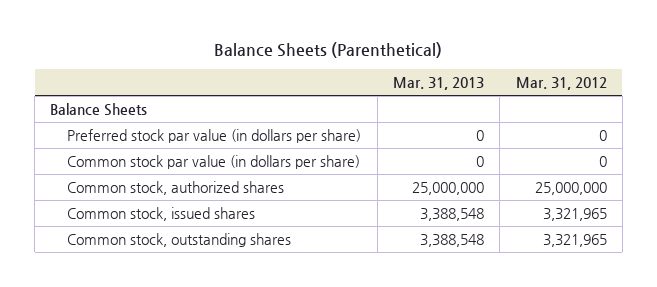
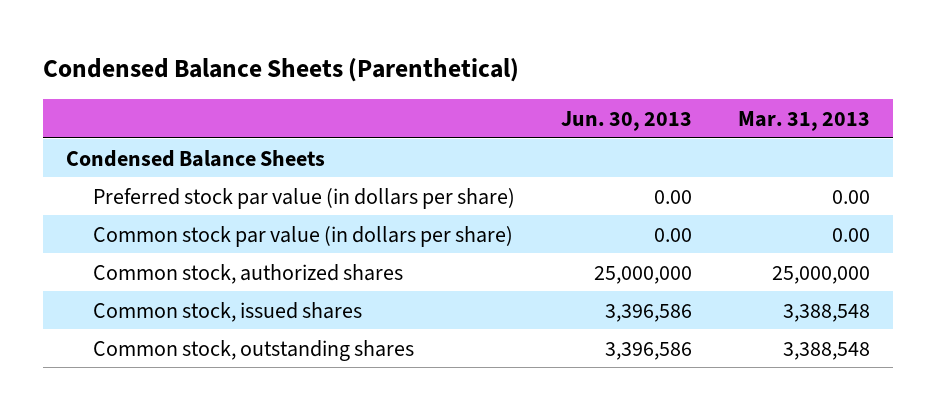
[214,42,443,59] Balance Sheets (Parenthetical) -> [42,58,519,83] Condensed Balance Sheets (Parenthetical)
[515,76,607,90] Mar. 31, 2012 -> none
none -> [560,110,692,131] Jun. 30, 2013
[50,102,148,116] Balance Sheets -> [65,149,325,167] Condensed Balance Sheets
[476,129,485,141] 0 -> [831,189,870,204] 0.00
[476,155,485,167] 0 -> [831,227,870,242] 0.00

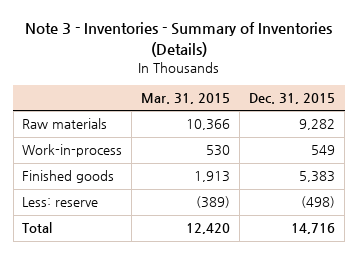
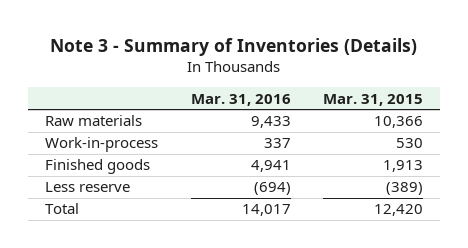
[24,22,332,57] Note 3 - Inventories - Summary of Inventories (Details) -> [50,37,418,56] Note 3 - Summary of Inventories (Details)
[249,93,336,105] Dec. 31, 2015 -> none
none -> [190,93,291,106] Mar. 31, 2016
[22,197,99,208] Less: reserve -> [44,182,130,193] Less reserve

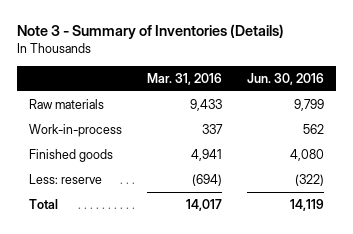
[323,93,424,106] Mar. 31, 2015 -> none
none -> [246,72,324,85] Jun. 30, 2016
[44,182,130,193] Less reserve -> [29,174,103,185] Less: reserve

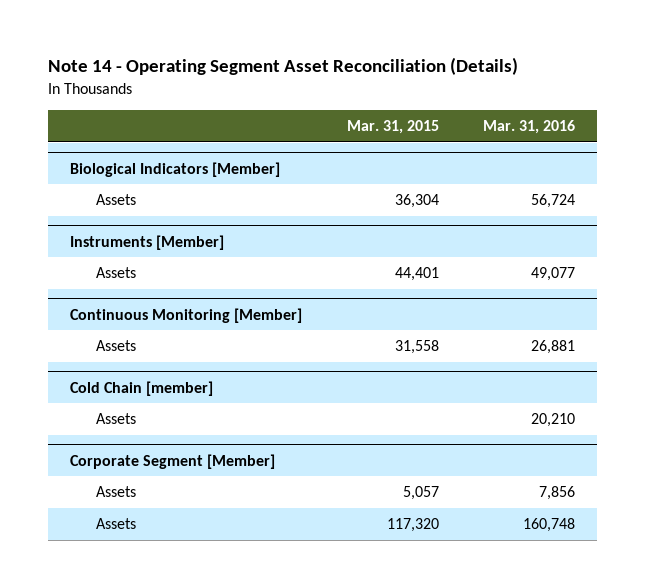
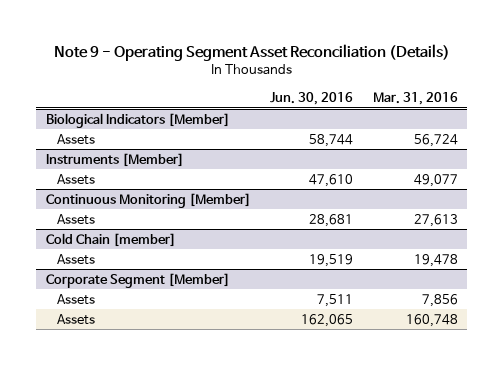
[47,57,518,76] Note 14 - Operating Segment Asset Reconciliation (Details) -> [53,43,450,61] Note 9 - Operating Segment Asset Reconciliation (Details)
[346,120,439,135] Mar. 31, 2015 -> none
none -> [270,92,354,106] Jun. 30, 2016
[531,340,576,355] 26,881 -> [413,213,458,227] 27,613
[531,413,576,428] 20,210 -> [413,253,458,267] 19,478

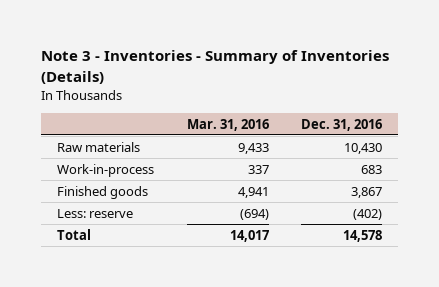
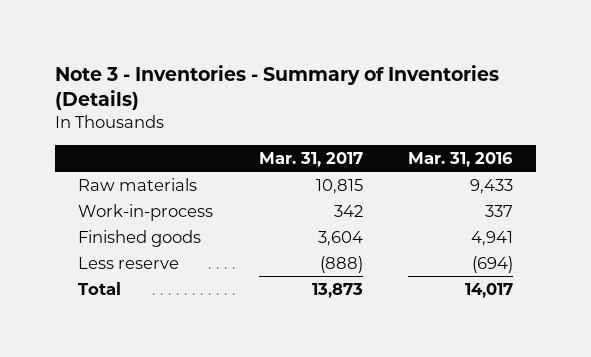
[301,118,383,131] Dec. 31, 2016 -> none
none -> [258,151,363,167] Mar. 31, 2017
[57,208,134,218] Less: reserve -> [78,256,180,269] Less reserve

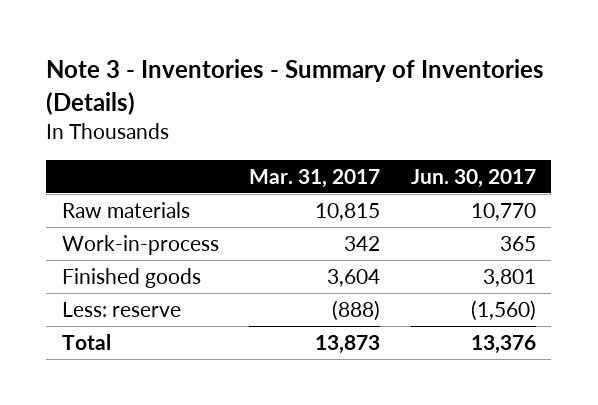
[408,151,514,167] Mar. 31, 2016 -> none
none -> [410,168,536,188] Jun. 30, 2017
[78,256,180,269] Less reserve -> [61,302,181,318] Less: reserve

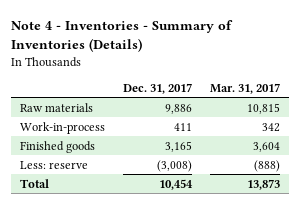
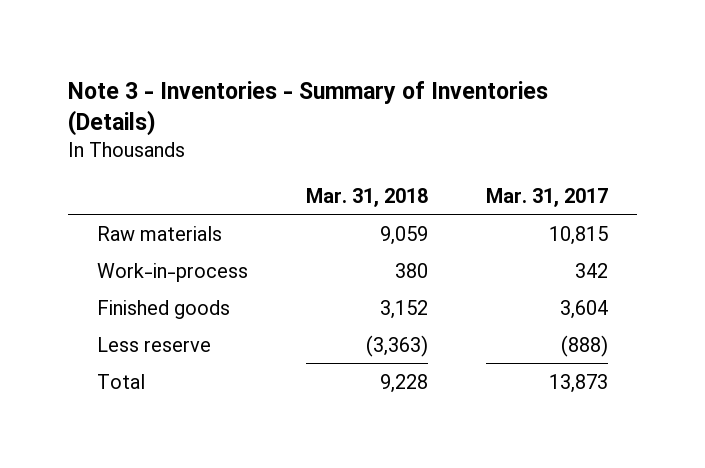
[10,19,233,53] Note 4 - Inventories - Summary of Inventories (Details) -> [68,81,549,137] Note 3 - Inventories - Summary of Inventories (Details)
[122,82,192,94] Dec. 31, 2017 -> none
none -> [306,187,429,207] Mar. 31, 2018
[19,160,88,169] Less: reserve -> [97,336,212,352] Less reserve

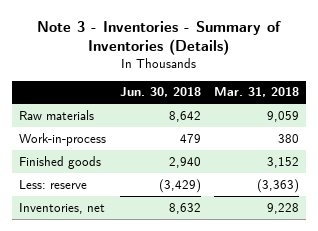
[485,187,608,207] Mar. 31, 2017 -> none
none -> [119,87,201,98] Jun. 30, 2018
[97,336,212,352] Less reserve -> [18,179,87,189] Less: reserve
[97,373,146,389] Total -> [18,202,105,214] Inventories, net

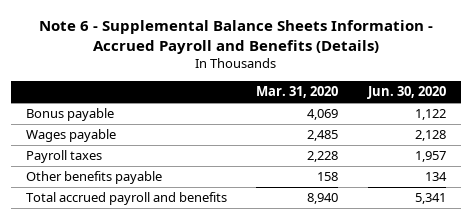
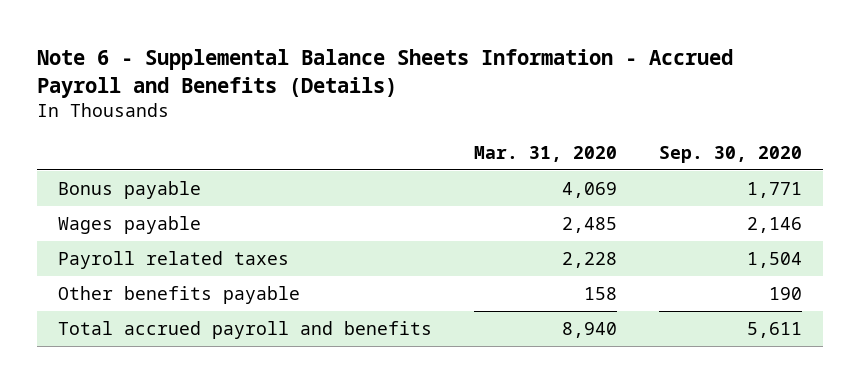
[367,86,447,100] Jun. 30, 2020 -> none
none -> [659,145,803,163] Sep. 30, 2020
[25,150,102,164] Payroll taxes -> [58,250,290,269] Payroll related taxes

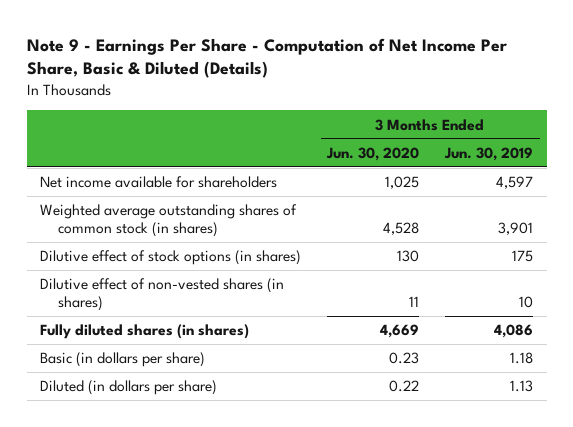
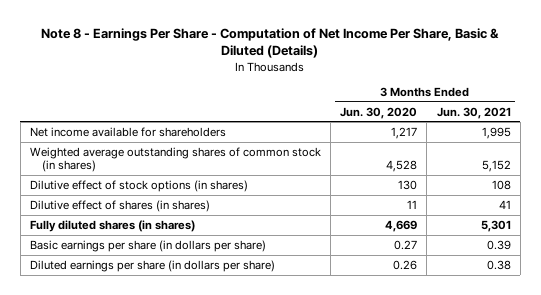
[26,37,507,79] Note 9 - Earnings Per Share - Computation of Net Income Per Share, Basic & Diluted (Details) -> [41,27,500,59] Note 8 - Earnings Per Share - Computation of Net Income Per Share, Basic & Diluted (Details)
[444,146,534,161] Jun. 30, 2019 -> none
none -> [436,106,511,119] Jun. 30, 2021
[385,176,420,190] 1,025 -> [391,126,418,139] 1,217
[39,278,284,312] Dilutive effect of non-vested shares (in shares) -> [29,199,210,212] Dilutive effect of shares (in shares)
[39,352,205,368] Basic (in dollars per share) -> [29,239,266,252] Basic earnings per share (in dollars per share)
[389,352,420,365] 0.23 -> [394,239,418,250] 0.27
[39,380,217,396] Diluted (in dollars per share) -> [29,259,275,272] Diluted earnings per share (in dollars per share)
[389,380,420,393] 0.22 -> [393,259,418,270] 0.26

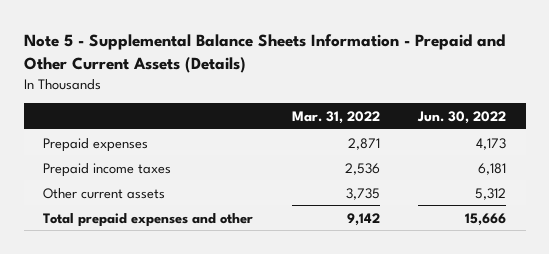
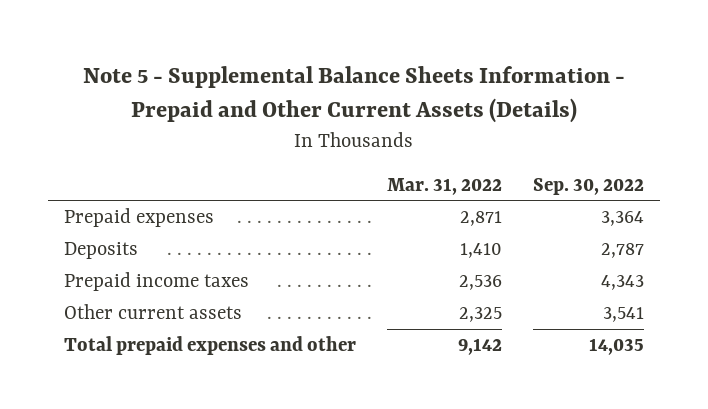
[417,110,507,124] Jun. 30, 2022 -> none
none -> [533,177,645,195] Sep. 30, 2022
none -> [63,242,138,260] Deposits
[345,187,380,200] 3,735 -> [459,307,503,323] 2,325

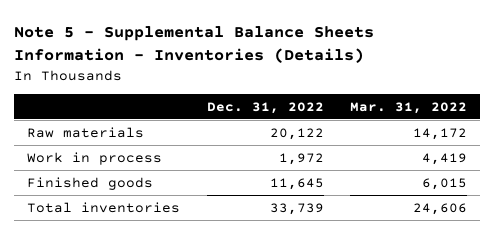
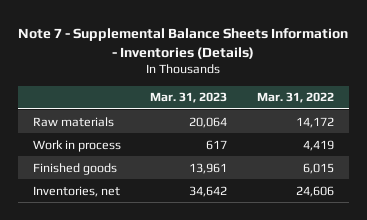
[14,26,375,63] Note 5 - Supplemental Balance Sheets Information - Inventories (Details) -> [18,27,349,59] Note 7 - Supplemental Balance Sheets Information - Inventories (Details)
[206,101,324,114] Dec. 31, 2022 -> none
none -> [150,92,228,104] Mar. 31, 2023
[27,201,181,213] Total inventories -> [33,185,121,197] Inventories, net

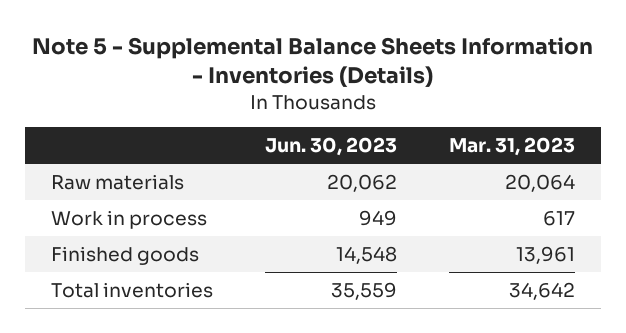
[18,27,349,59] Note 7 - Supplemental Balance Sheets Information - Inventories (Details) -> [31,37,593,88] Note 5 - Supplemental Balance Sheets Information - Inventories (Details)
[256,92,334,104] Mar. 31, 2022 -> none
none -> [264,137,397,157] Jun. 30, 2023
[33,185,121,197] Inventories, net -> [50,281,213,298] Total inventories

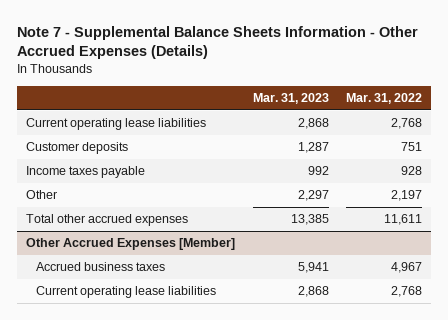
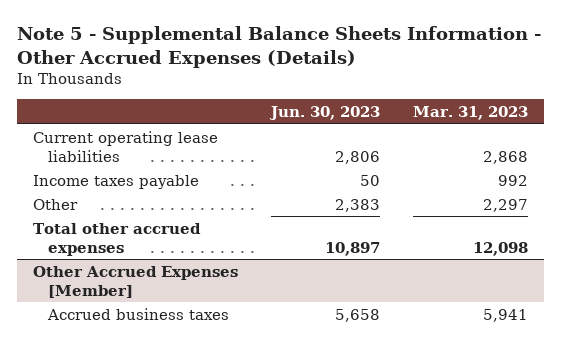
[17,25,419,60] Note 7 - Supplemental Balance Sheets Information - Other Accrued Expenses (Details) -> [16,26,541,68] Note 5 - Supplemental Balance Sheets Information - Other Accrued Expenses (Details)
[346,93,423,105] Mar. 31, 2022 -> none
none -> [269,106,381,121] Jun. 30, 2023
[25,142,128,155] Customer deposits -> none
[290,214,329,226] 13,385 -> [472,241,528,256] 12,098
[36,286,217,299] Current operating lease liabilities -> none

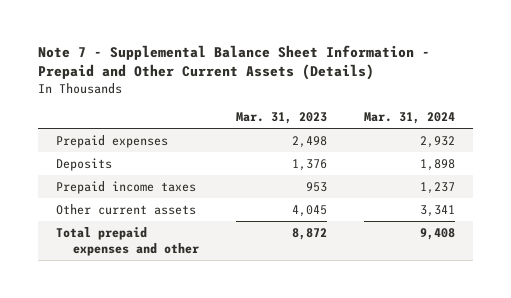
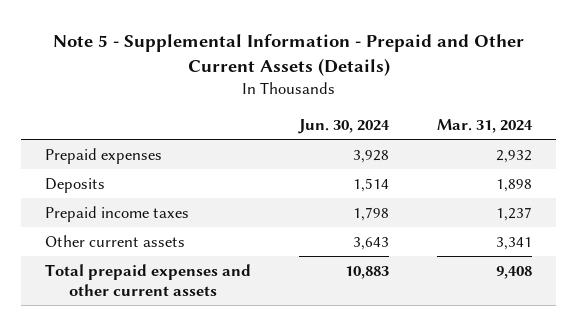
[37,44,430,81] Note 7 - Supplemental Balance Sheet Information - Prepaid and Other Current Assets (Details) -> [52,33,524,76] Note 5 - Supplemental Information - Prepaid and Other Current Assets (Details)
[235,112,327,125] Mar. 31, 2023 -> none
none -> [298,118,391,134] Jun. 30, 2024
[55,226,200,256] Total prepaid expenses and other -> [45,263,252,297] Total prepaid expenses and other current assets

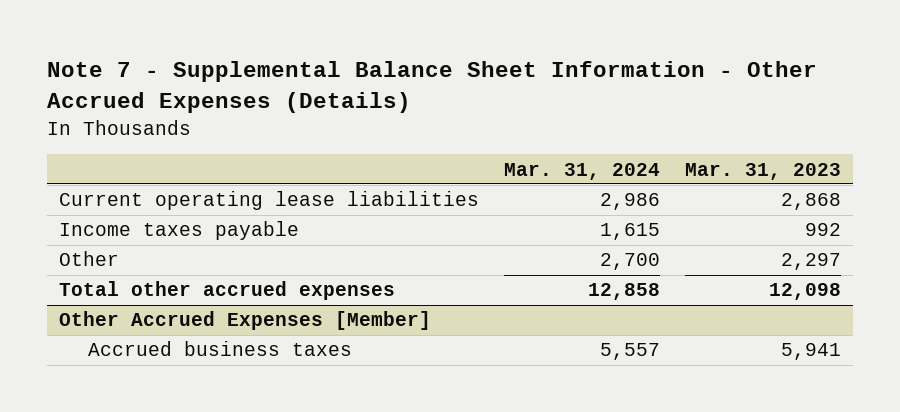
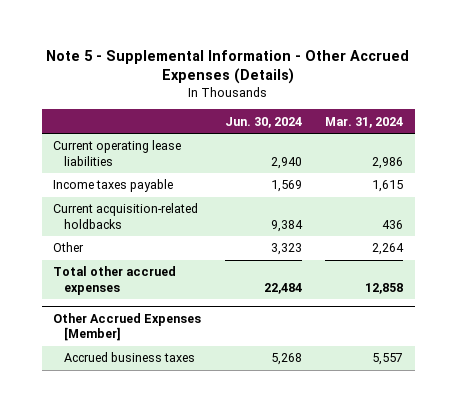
[46,61,817,114] Note 7 - Supplemental Balance Sheet Information - Other Accrued Expenses (Details) -> [46,49,410,85] Note 5 - Supplemental Information - Other Accrued Expenses (Details)
[685,162,842,180] Mar. 31, 2023 -> none
none -> [224,116,302,128] Jun. 30, 2024
none -> [53,203,199,229] Current acquisition-related holdbacks
[600,253,661,271] 2,700 -> [371,243,404,256] 2,264

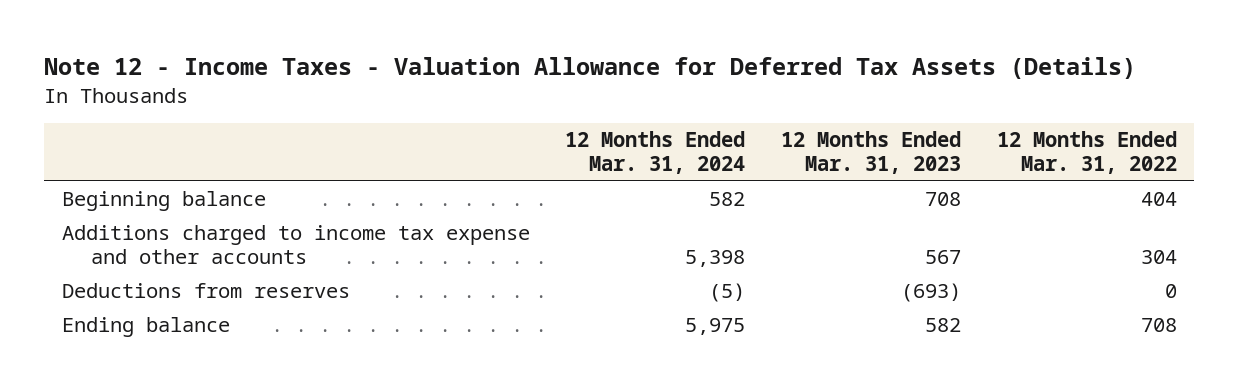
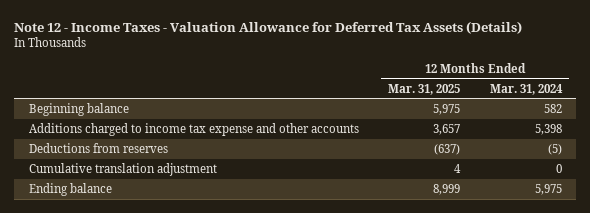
[780,131,961,174] 12 Months Ended Mar. 31, 2023 -> none
[996,131,1177,174] 12 Months Ended Mar. 31, 2022 -> none
none -> [388,83,461,95] Mar. 31, 2025
none -> [28,163,217,177] Cumulative translation adjustment

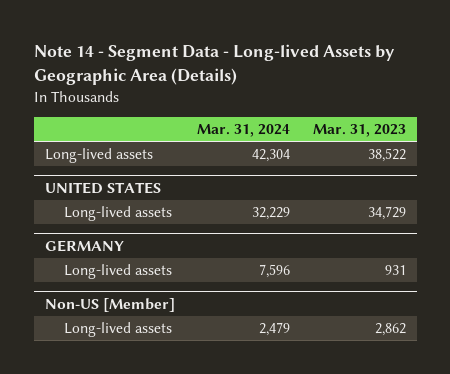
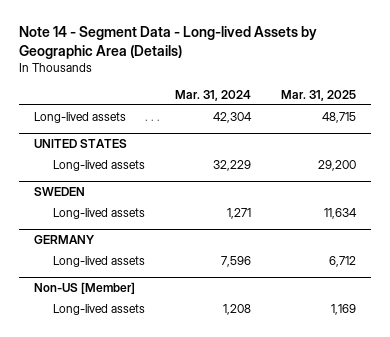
[312,124,406,138] Mar. 31, 2023 -> none
none -> [281,89,357,101] Mar. 31, 2025
none -> [33,186,85,196] SWEDEN
none -> [52,207,145,219] Long-lived assets
[259,322,291,337] 2,479 -> [222,303,251,315] 1,208

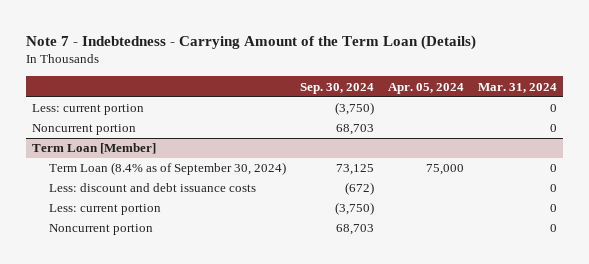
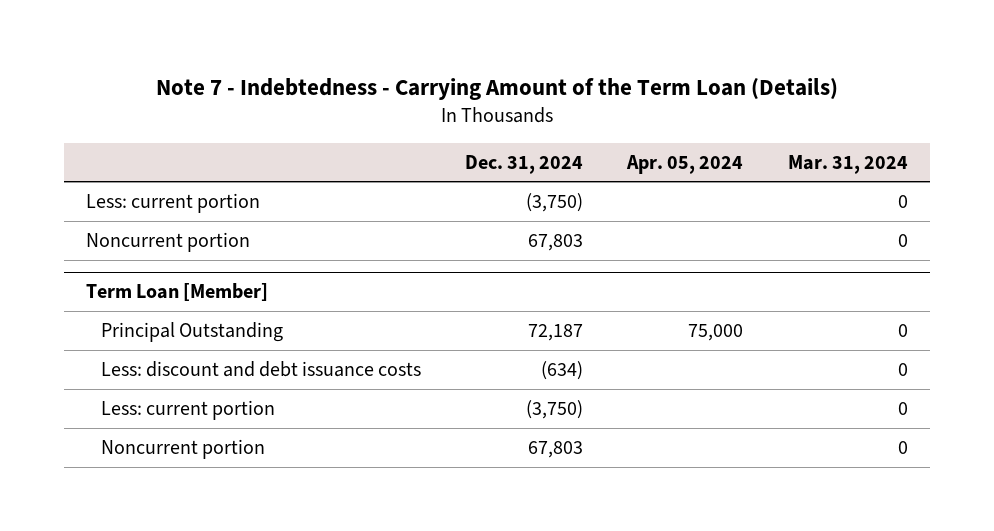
[299,82,374,94] Sep. 30, 2024 -> none
none -> [465,154,584,174] Dec. 31, 2024
[48,162,286,176] Term Loan (8.4% as of September 30, 2024) -> [101,322,284,343] Principal Outstanding

